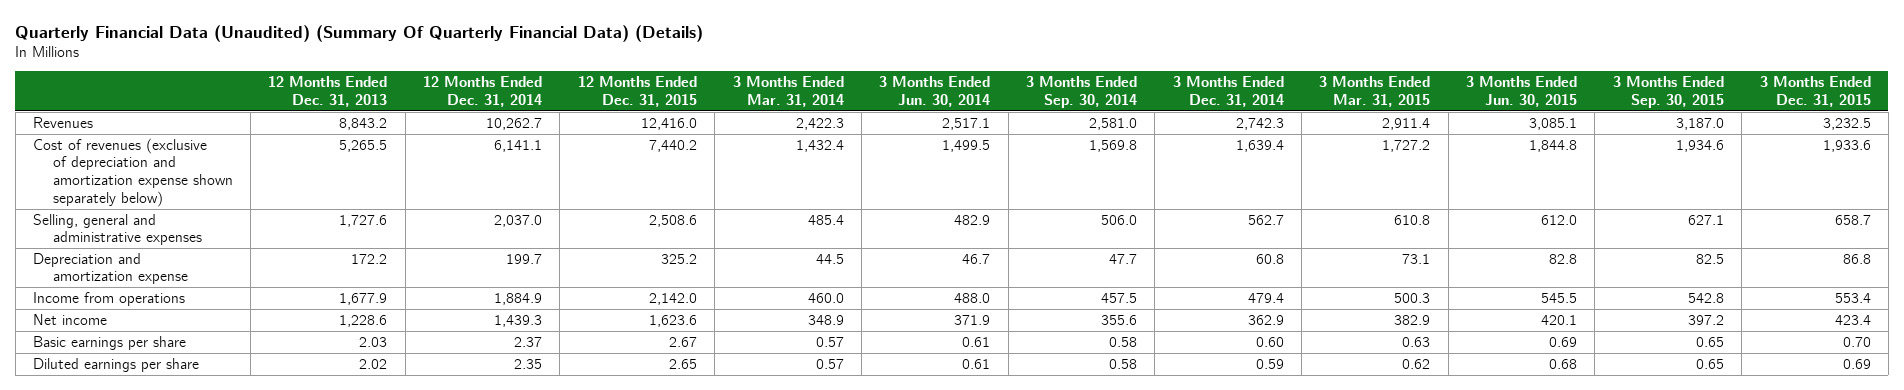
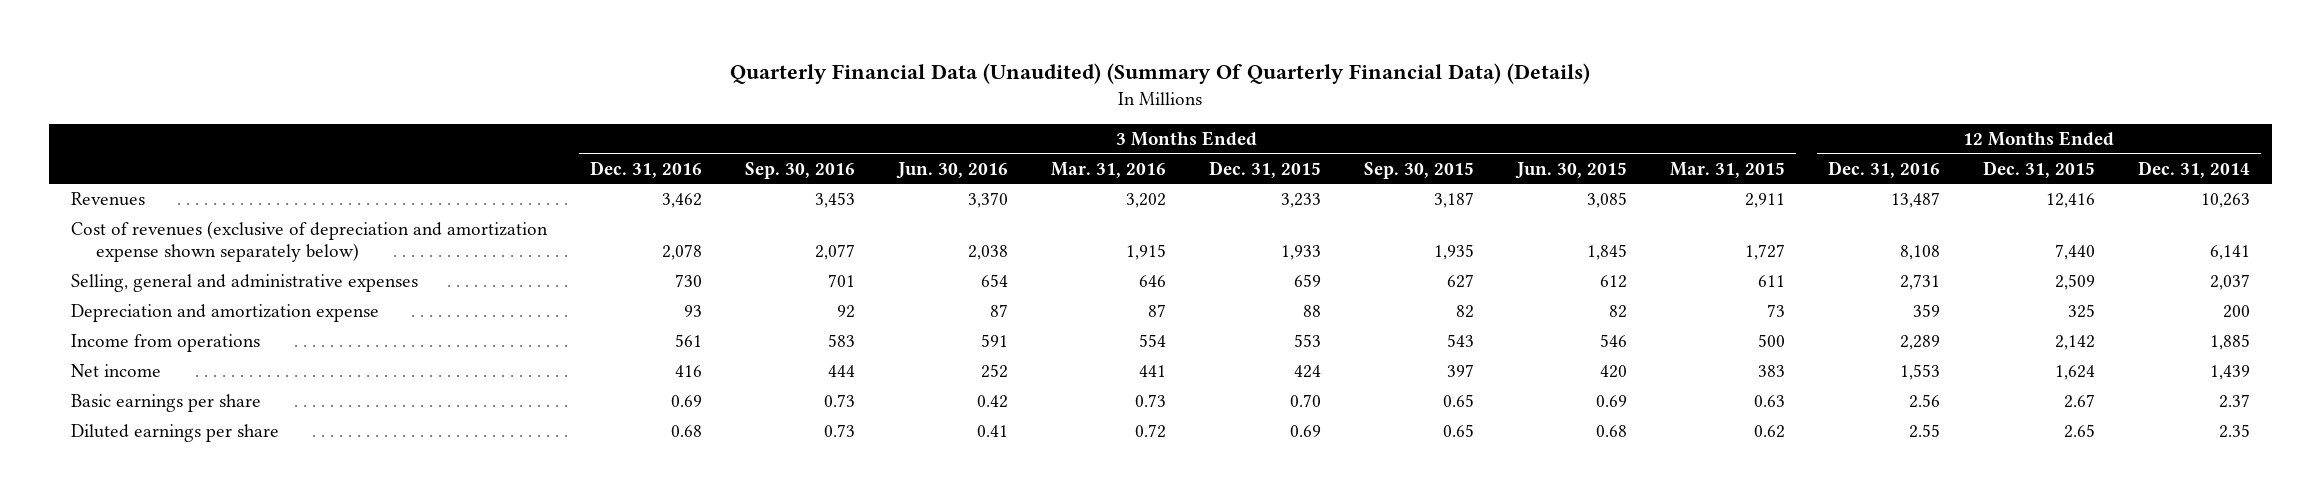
[268,76,388,107] 12 Months Ended Dec. 31, 2013 -> none
[732,76,844,107] 3 Months Ended Mar. 31, 2014 -> none
[879,76,991,107] 3 Months Ended Jun. 30, 2014 -> none
[1025,76,1137,108] 3 Months Ended Sep. 30, 2014 -> none
[1172,76,1284,107] 3 Months Ended Dec. 31, 2014 -> none
none -> [589,160,702,178] Dec. 31, 2016
none -> [744,161,855,179] Sep. 30, 2016
none -> [895,161,1008,179] Jun. 30, 2016
none -> [1050,161,1166,178] Mar. 31, 2016
none -> [1828,160,1941,178] Dec. 31, 2016
[486,117,543,130] 10,262.7 -> [2201,193,2251,209] 10,263
[640,117,697,130] 12,416.0 -> [2046,193,2096,209] 12,416
[1382,117,1431,130] 2,911.4 -> [1745,193,1786,209] 2,911
[1529,117,1578,130] 3,085.1 -> [1587,192,1628,209] 3,085
[1675,117,1724,130] 3,187.0 -> [1434,192,1475,209] 3,187
[1822,117,1871,130] 3,232.5 -> [1280,193,1321,209] 3,233
[494,139,543,152] 6,141.1 -> [2210,245,2251,261] 6,141
[648,139,697,152] 7,440.2 -> [2055,244,2096,261] 7,440
[1382,139,1431,152] 1,727.2 -> [1745,244,1786,261] 1,727
[1529,139,1578,152] 1,844.8 -> [1587,244,1628,261] 1,845
[1675,139,1724,152] 1,934.6 -> [1434,244,1475,261] 1,935
[1822,139,1871,152] 1,933.6 -> [1280,245,1321,261] 1,933
[494,214,543,227] 2,037.0 -> [2210,274,2251,291] 2,037
[648,214,697,227] 2,508.6 -> [2055,274,2096,291] 2,509
[1394,214,1431,225] 610.8 -> [1758,275,1786,288] 611
[1541,214,1578,225] 612.0 -> [1600,275,1628,289] 612
[1687,214,1724,225] 627.1 -> [1447,274,1475,289] 627
[1834,214,1871,225] 658.7 -> [1293,274,1321,288] 659
[506,253,543,264] 199.7 -> [2223,305,2251,319] 200
[660,253,697,264] 325.2 -> [2068,304,2096,319] 325
[1402,253,1431,264] 73.1 -> [1767,304,1786,318] 73
[1549,253,1578,264] 82.8 -> [1609,305,1628,319] 82
[1695,253,1724,264] 82.5 -> [1456,305,1475,319] 82
[1842,253,1871,264] 86.8 -> [1302,305,1321,318] 88
[494,292,543,305] 1,884.9 -> [2210,334,2251,351] 1,885
[648,292,697,305] 2,142.0 -> [2055,335,2096,351] 2,142
[1394,292,1431,303] 500.3 -> [1758,334,1786,348] 500
[1541,292,1578,303] 545.5 -> [1600,334,1628,348] 546
[1687,292,1724,303] 542.8 -> [1447,334,1475,348] 543
[1834,292,1871,303] 553.4 -> [1293,334,1321,348] 553
[494,314,543,327] 1,439.3 -> [2210,365,2251,381] 1,439
[648,314,697,327] 1,623.6 -> [2055,365,2096,381] 1,624
[1394,314,1431,325] 382.9 -> [1758,365,1786,378] 383
[1541,314,1578,325] 420.1 -> [1600,365,1628,379] 420
[1687,314,1724,325] 397.2 -> [1447,364,1475,378] 397
[1834,314,1871,325] 423.4 -> [1293,365,1321,379] 424

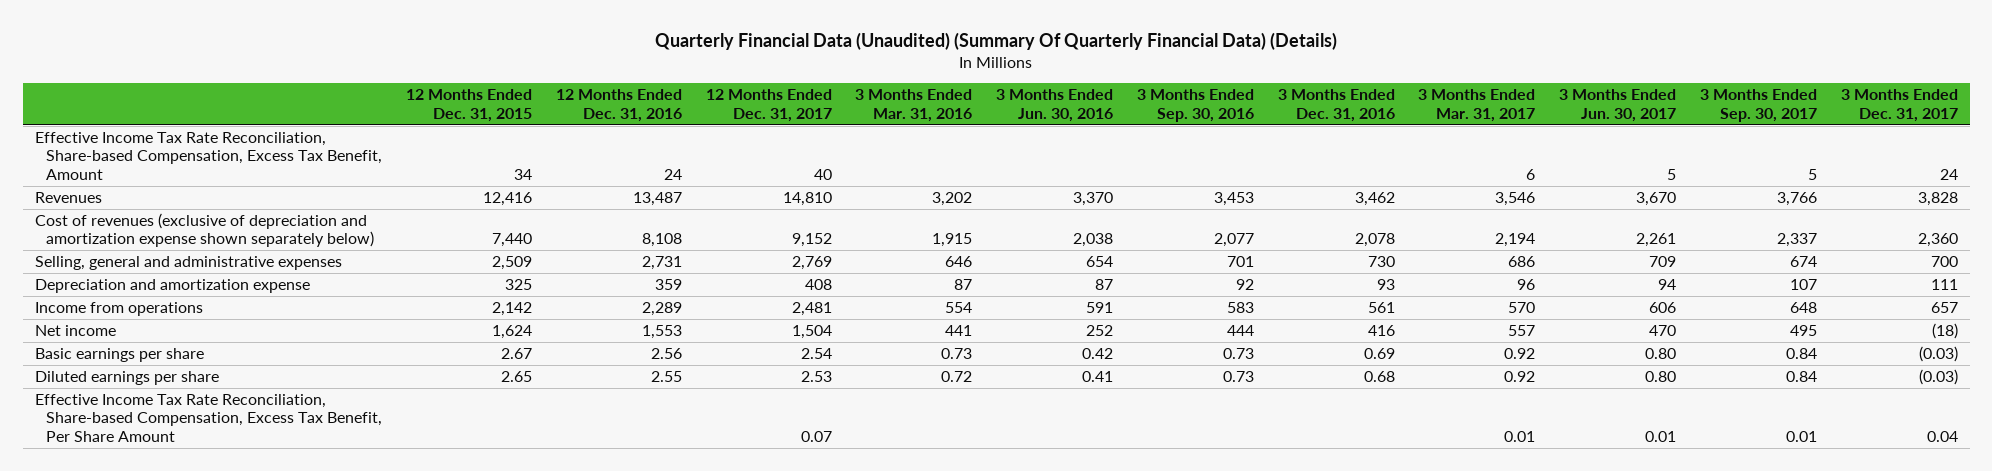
[1208,160,1321,178] Dec. 31, 2015 -> none
[1364,161,1475,179] Sep. 30, 2015 -> none
[1515,161,1628,179] Jun. 30, 2015 -> none
[1670,161,1786,178] Mar. 31, 2015 -> none
[2138,160,2251,178] Dec. 31, 2014 -> none
none -> [705,89,832,122] 12 Months Ended Dec. 31, 2017
none -> [1418,89,1536,122] 3 Months Ended Mar. 31, 2017
none -> [1559,89,1677,122] 3 Months Ended Jun. 30, 2017
none -> [1700,89,1818,122] 3 Months Ended Sep. 30, 2017
none -> [1840,89,1958,122] 3 Months Ended Dec. 31, 2017
none -> [34,132,383,180] Effective Income Tax Rate Reconciliation, Share-based Compensation, Excess Tax Benefit, Amount
none -> [34,394,383,442] Effective Income Tax Rate Reconciliation, Share-based Compensation, Excess Tax Benefit, Per Share Amount

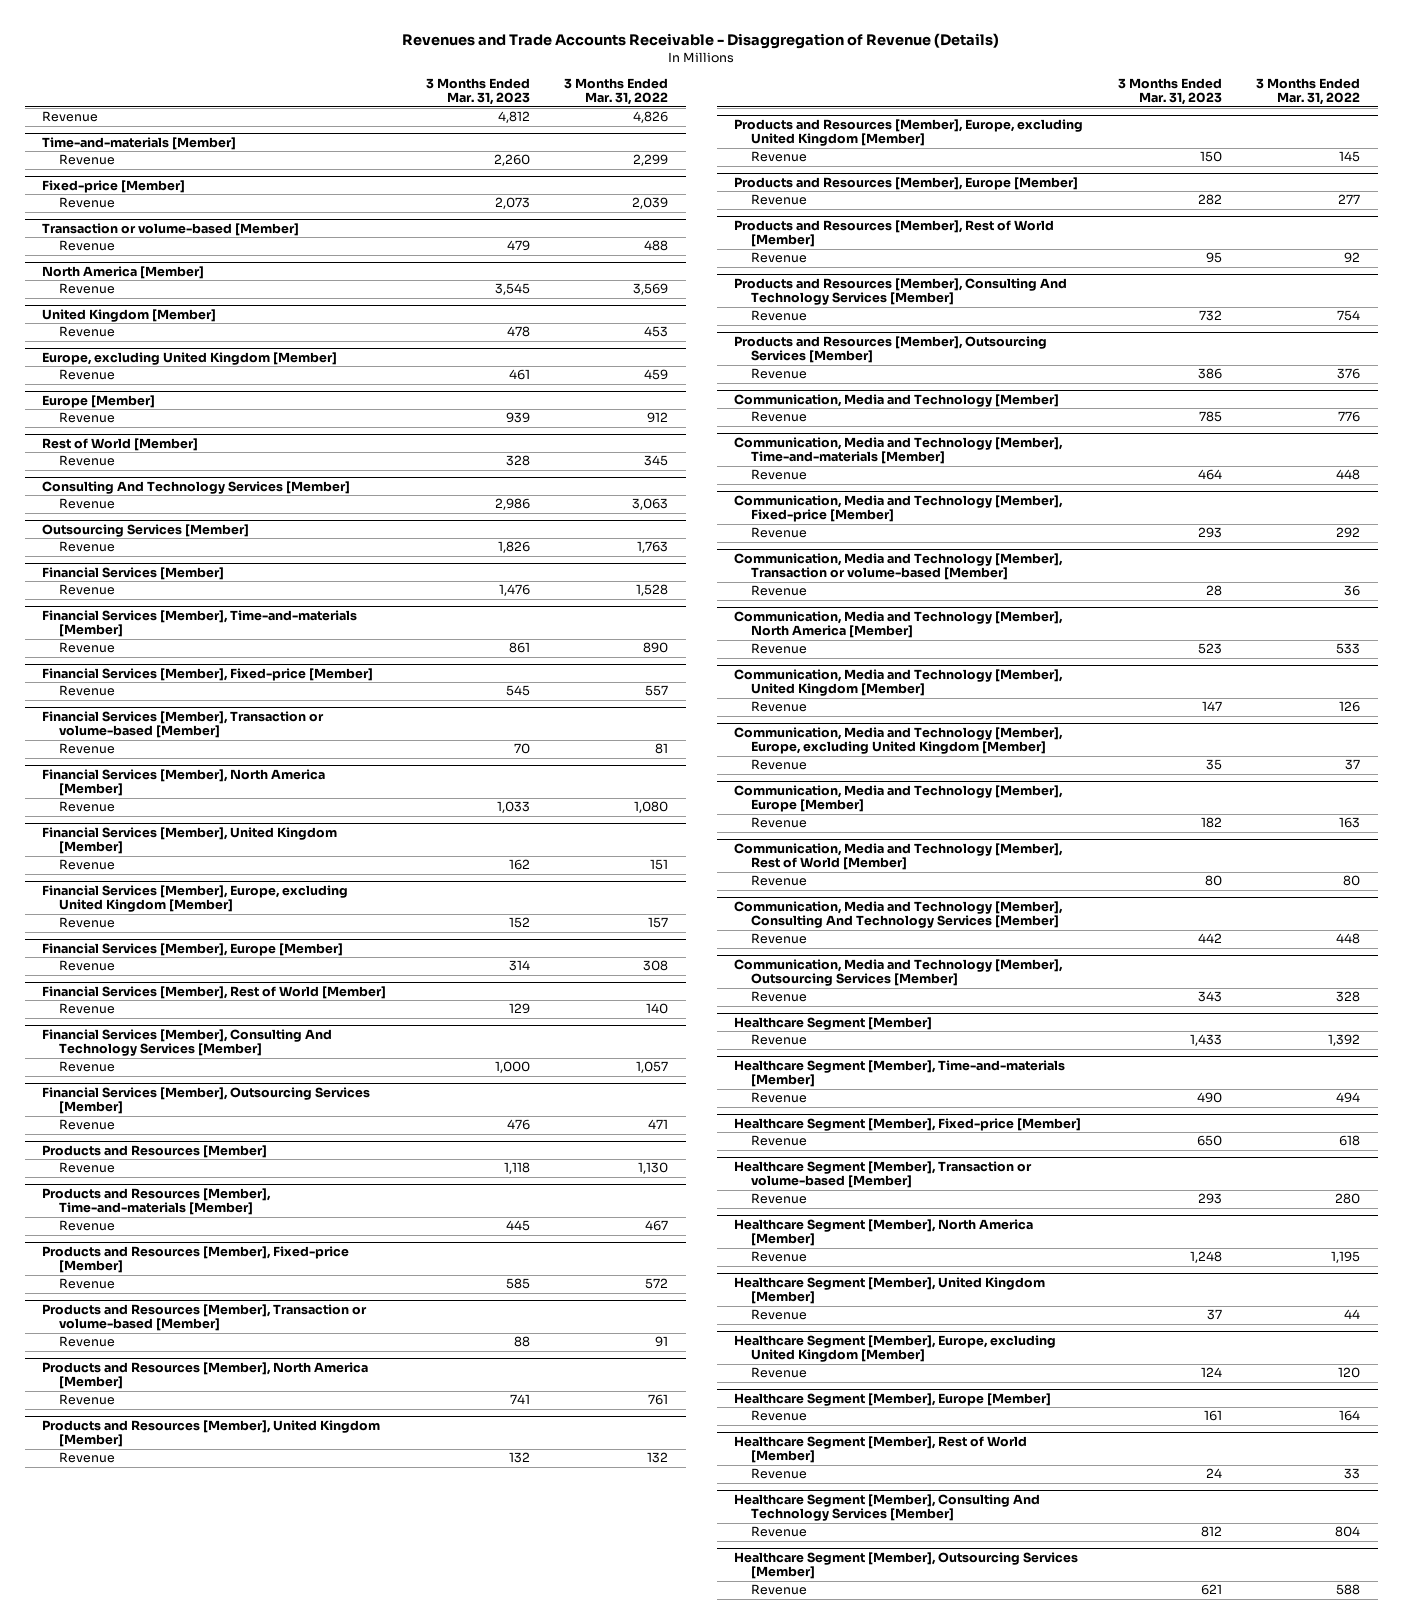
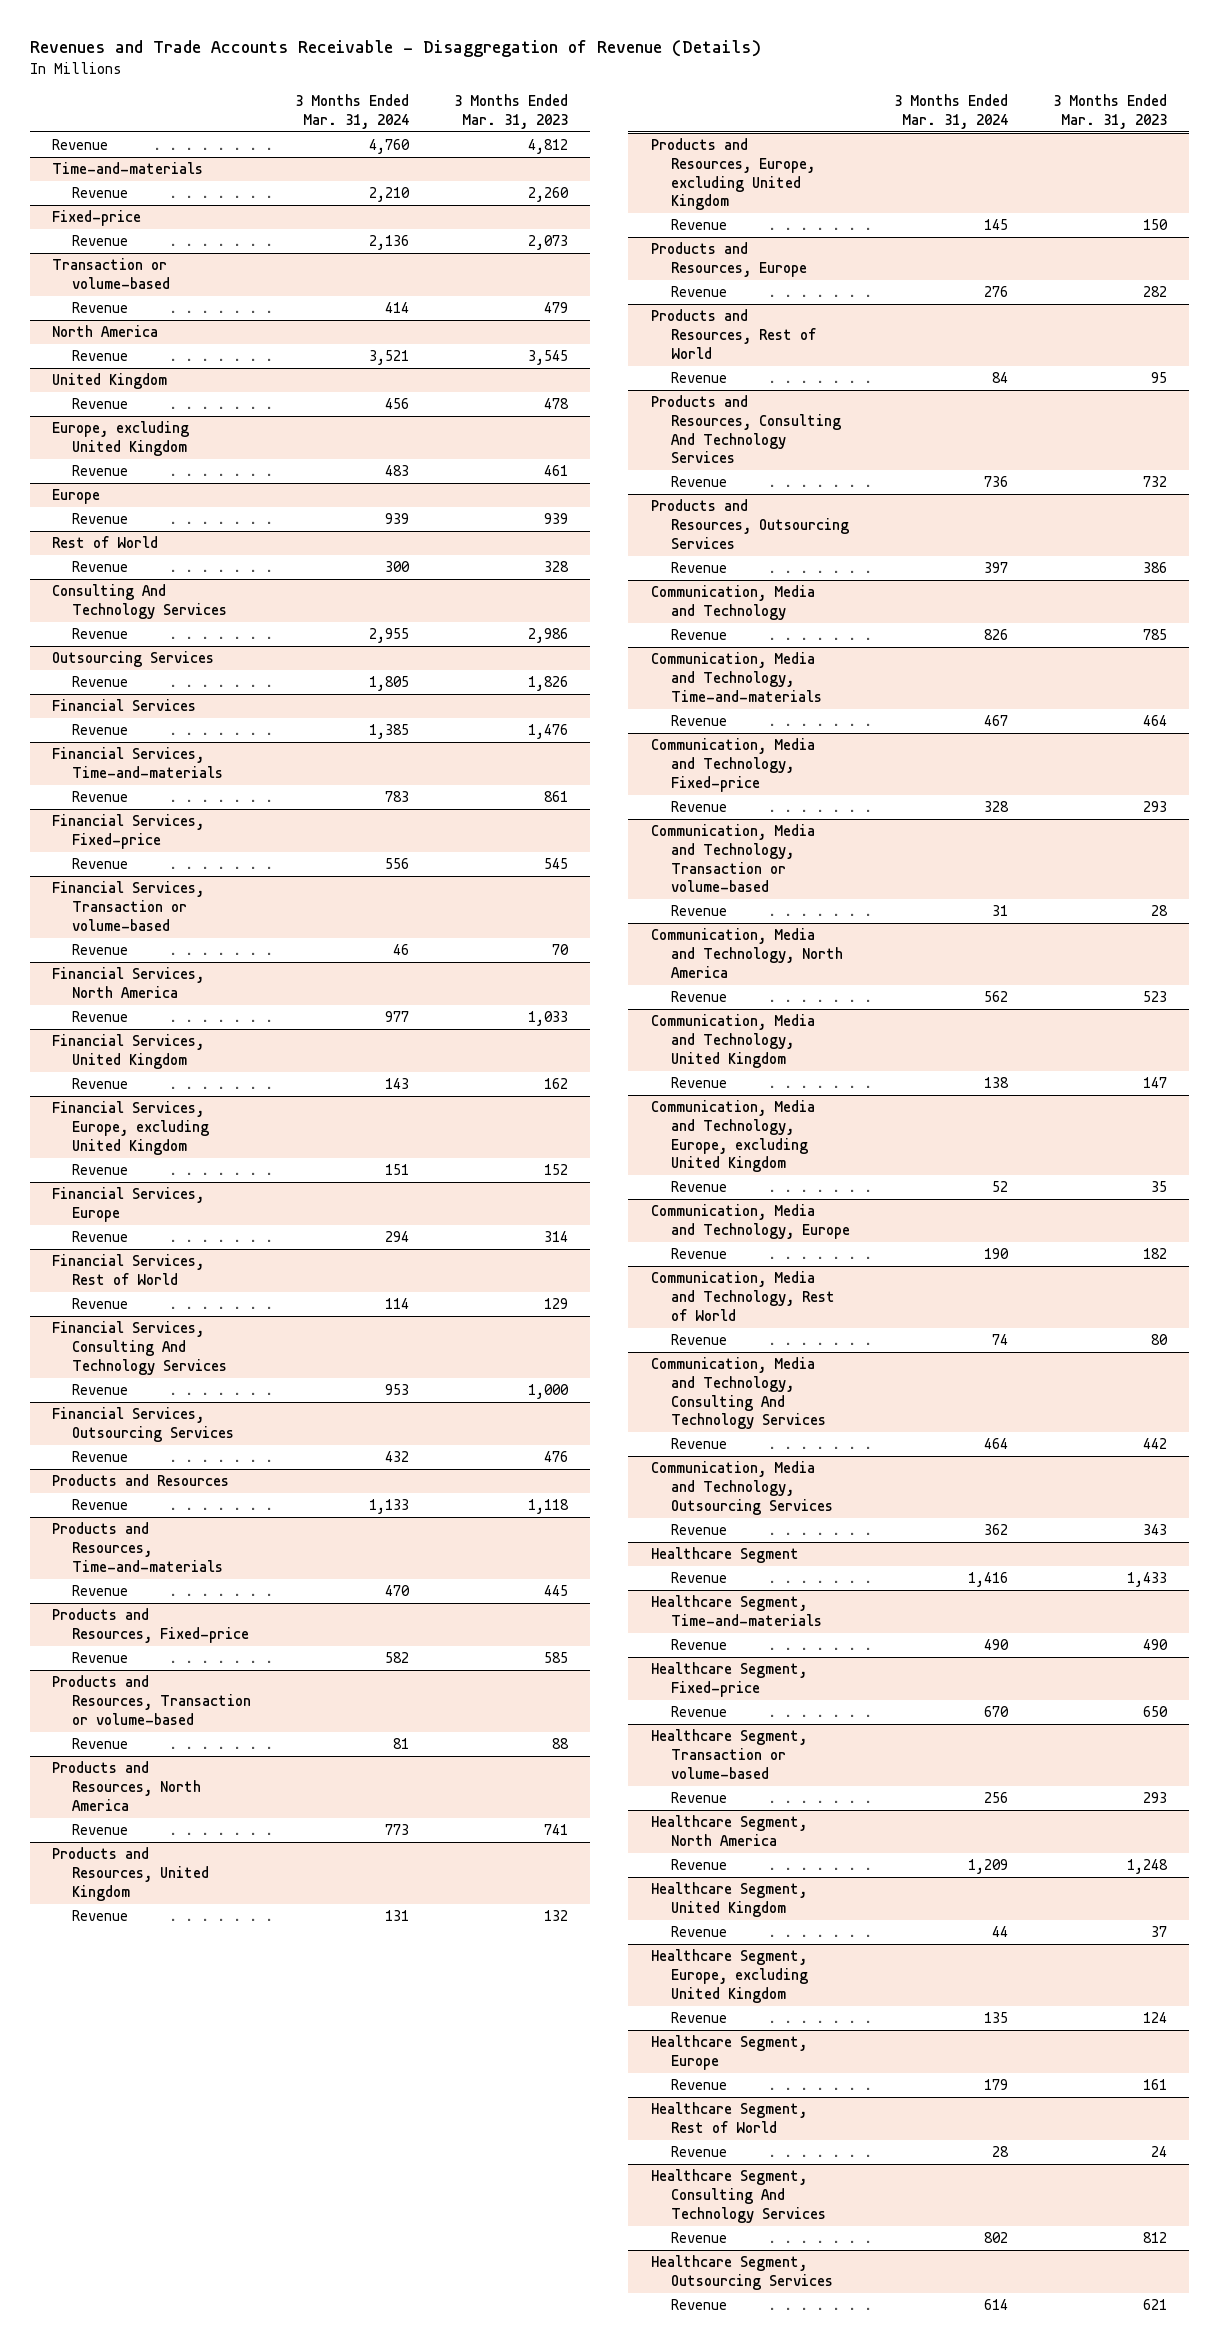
[564,77,669,106] 3 Months Ended Mar. 31, 2022 -> none
none -> [295,94,410,129] 3 Months Ended Mar. 31, 2024
[42,136,237,150] Time-and-materials [Member] -> [51,162,203,175] Time-and-materials
[42,179,186,193] Fixed-price [Member] -> [51,210,141,227] Fixed-price
[42,222,300,236] Transaction or volume-based [Member] -> [51,258,170,290] Transaction or volume-based
[42,265,205,279] North America [Member] -> [51,325,158,338] North America
[42,308,217,322] United Kingdom [Member] -> [51,373,167,390] United Kingdom
[42,351,338,365] Europe, excluding United Kingdom [Member] -> [51,421,189,457] Europe, excluding United Kingdom
[42,394,156,408] Europe [Member] -> [51,489,100,505] Europe
[42,437,199,451] Rest of World [Member] -> [51,536,158,549] Rest of World
[42,480,351,494] Consulting And Technology Services [Member] -> [51,584,227,620] Consulting And Technology Services
[42,523,250,537] Outsourcing Services [Member] -> [51,651,214,668] Outsourcing Services
[42,566,225,580] Financial Services [Member] -> [51,699,196,712] Financial Services
[42,609,358,638] Financial Services [Member], Time-and-materials [Member] -> [51,747,223,779] Financial Services, Time-and-materials
[42,667,374,681] Financial Services [Member], Fixed-price [Member] -> [51,814,204,850] Financial Services, Fixed-price
[42,710,325,739] Financial Services [Member], Transaction or volume-based [Member] -> [51,881,204,931] Financial Services, Transaction or volume-based
[42,768,326,797] Financial Services [Member], North America [Member] -> [51,967,204,999] Financial Services, North America
[42,826,338,855] Financial Services [Member], United Kingdom [Member] -> [51,1034,204,1070] Financial Services, United Kingdom
[42,884,349,913] Financial Services [Member], Europe, excluding United Kingdom [Member] -> [51,1101,209,1155] Financial Services, Europe, excluding United Kingdom
[42,942,344,956] Financial Services [Member], Europe [Member] -> [51,1187,204,1223] Financial Services, Europe
[42,985,387,999] Financial Services [Member], Rest of World [Member] -> [51,1254,204,1286] Financial Services, Rest of World
[42,1028,333,1057] Financial Services [Member], Consulting And Technology Services [Member] -> [51,1321,227,1375] Financial Services, Consulting And Technology Services
[42,1086,371,1115] Financial Services [Member], Outsourcing Services [Member] -> [51,1407,234,1443] Financial Services, Outsourcing Services
[42,1144,268,1158] Products and Resources [Member] -> [51,1474,229,1487] Products and Resources
[42,1187,272,1216] Products and Resources [Member], Time-and-materials [Member] -> [51,1522,223,1572] Products and Resources, Time-and-materials
[42,1245,350,1274] Products and Resources [Member], Fixed-price [Member] -> [51,1608,249,1644] Products and Resources, Fixed-price
[42,1303,368,1332] Products and Resources [Member], Transaction or volume-based [Member] -> [51,1675,251,1725] Products and Resources, Transaction or volume-based
[42,1361,369,1390] Products and Resources [Member], North America [Member] -> [51,1761,201,1811] Products and Resources, North America
[42,1419,381,1448] Products and Resources [Member], United Kingdom [Member] -> [51,1847,209,1901] Products and Resources, United Kingdom
[734,118,1084,147] Products and Resources [Member], Europe, excluding United Kingdom [Member] -> [650,138,815,211] Products and Resources, Europe, excluding United Kingdom
[734,176,1079,190] Products and Resources [Member], Europe [Member] -> [650,242,807,278] Products and Resources, Europe
[734,219,1055,248] Products and Resources [Member], Rest of World [Member] -> [650,309,816,359] Products and Resources, Rest of World
[734,277,1068,306] Products and Resources [Member], Consulting And Technology Services [Member] -> [650,395,841,464] Products and Resources, Consulting And Technology Services
[734,335,1048,364] Products and Resources [Member], Outsourcing Services [Member] -> [650,499,849,549] Products and Resources, Outsourcing Services
[734,393,1060,407] Communication, Media and Technology [Member] -> [650,585,815,621] Communication, Media and Technology
[734,436,1064,465] Communication, Media and Technology [Member], Time-and-materials [Member] -> [650,652,822,702] Communication, Media and Technology, Time-and-materials
[734,494,1064,523] Communication, Media and Technology [Member], Fixed-price [Member] -> [650,738,815,792] Communication, Media and Technology, Fixed-price
[734,552,1064,581] Communication, Media and Technology [Member], Transaction or volume-based [Member] -> [650,824,815,893] Communication, Media and Technology, Transaction or volume-based
[734,610,1064,639] Communication, Media and Technology [Member], North America [Member] -> [650,928,843,978] Communication, Media and Technology, North America
[734,668,1064,697] Communication, Media and Technology [Member], United Kingdom [Member] -> [650,1014,815,1068] Communication, Media and Technology, United Kingdom
[734,726,1064,755] Communication, Media and Technology [Member], Europe, excluding United Kingdom [Member] -> [650,1100,815,1173] Communication, Media and Technology, Europe, excluding United Kingdom
[734,784,1064,813] Communication, Media and Technology [Member], Europe [Member] -> [650,1204,850,1240] Communication, Media and Technology, Europe
[734,842,1064,871] Communication, Media and Technology [Member], Rest of World [Member] -> [650,1271,835,1321] Communication, Media and Technology, Rest of World
[734,900,1064,929] Communication, Media and Technology [Member], Consulting And Technology Services [Member] -> [650,1357,826,1430] Communication, Media and Technology, Consulting And Technology Services
[734,958,1064,987] Communication, Media and Technology [Member], Outsourcing Services [Member] -> [650,1461,833,1515] Communication, Media and Technology, Outsourcing Services
[734,1016,933,1030] Healthcare Segment [Member] -> [650,1547,799,1564] Healthcare Segment
[734,1059,1066,1088] Healthcare Segment [Member], Time-and-materials [Member] -> [650,1595,822,1627] Healthcare Segment, Time-and-materials
[734,1117,1082,1131] Healthcare Segment [Member], Fixed-price [Member] -> [650,1662,807,1698] Healthcare Segment, Fixed-price
[734,1160,1033,1189] Healthcare Segment [Member], Transaction or volume-based [Member] -> [650,1729,807,1779] Healthcare Segment, Transaction or volume-based
[734,1218,1034,1247] Healthcare Segment [Member], North America [Member] -> [650,1815,807,1847] Healthcare Segment, North America
[734,1276,1046,1305] Healthcare Segment [Member], United Kingdom [Member] -> [650,1882,807,1918] Healthcare Segment, United Kingdom
[734,1334,1057,1363] Healthcare Segment [Member], Europe, excluding United Kingdom [Member] -> [650,1949,808,2003] Healthcare Segment, Europe, excluding United Kingdom
[734,1392,1052,1406] Healthcare Segment [Member], Europe [Member] -> [650,2035,807,2071] Healthcare Segment, Europe
[734,1435,1028,1464] Healthcare Segment [Member], Rest of World [Member] -> [650,2102,807,2134] Healthcare Segment, Rest of World
[734,1493,1041,1522] Healthcare Segment [Member], Consulting And Technology Services [Member] -> [650,2169,826,2223] Healthcare Segment, Consulting And Technology Services
[734,1551,1079,1580] Healthcare Segment [Member], Outsourcing Services [Member] -> [650,2255,833,2291] Healthcare Segment, Outsourcing Services

